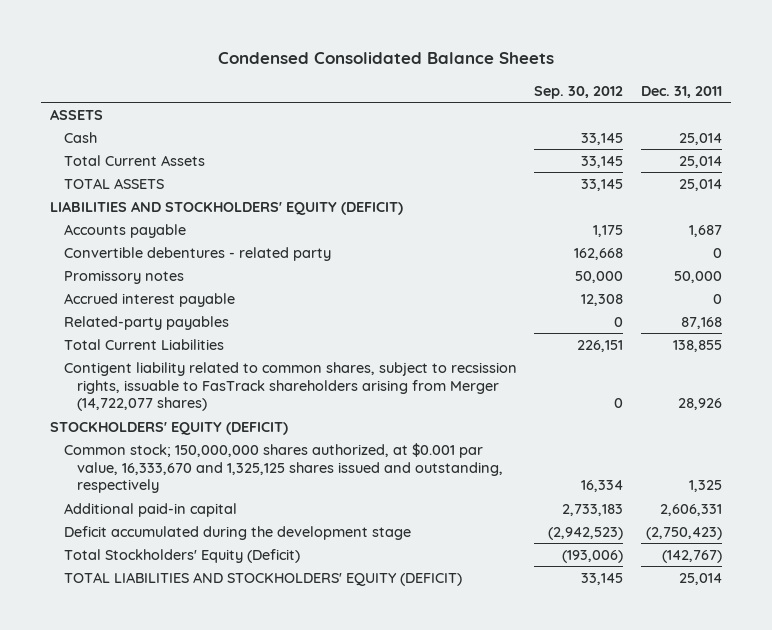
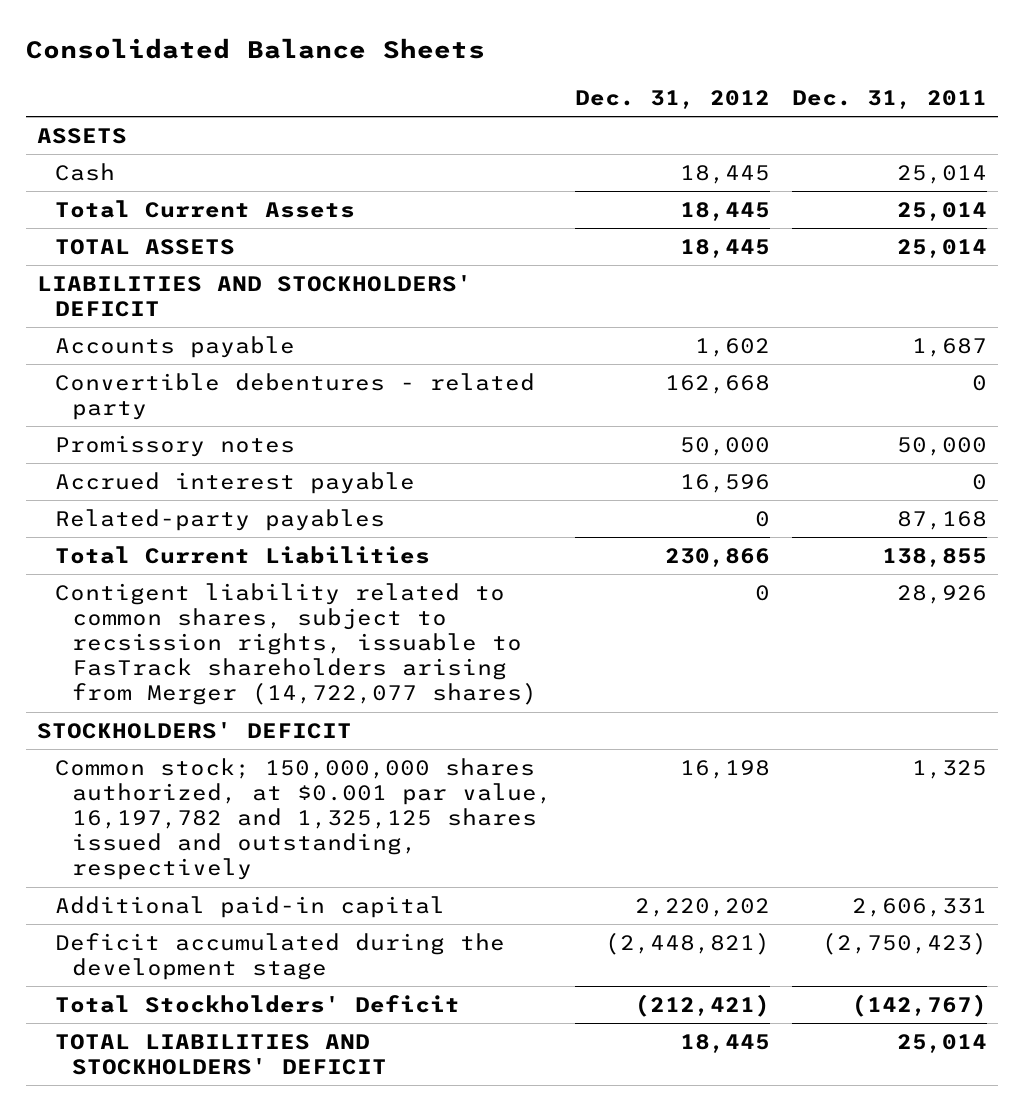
[218,52,555,65] Condensed Consolidated Balance Sheets -> [25,38,485,60] Consolidated Balance Sheets
[534,85,624,99] Sep. 30, 2012 -> none
none -> [574,89,770,109] Dec. 31, 2012
[50,200,404,215] LIABILITIES AND STOCKHOLDERS' EQUITY (DEFICIT) -> [37,274,473,317] LIABILITIES AND STOCKHOLDERS' DEFICIT
[50,421,289,435] STOCKHOLDERS' EQUITY (DEFICIT) -> [37,721,353,739] STOCKHOLDERS' DEFICIT
[63,442,504,494] Common stock; 150,000,000 shares authorized, at $0.001 par value, 16,333,670 and 1,325,125 shares issued and outstanding, respectively -> [54,757,553,881] Common stock; 150,000,000 shares authorized, at $0.001 par value, 16,197,782 and 1,325,125 shares issued and outstanding, respectively
[63,548,300,563] Total Stockholders' Equity (Deficit) -> [54,994,460,1013] Total Stockholders' Deficit
[63,571,462,586] TOTAL LIABILITIES AND STOCKHOLDERS' EQUITY (DEFICIT) -> [54,1033,388,1075] TOTAL LIABILITIES AND STOCKHOLDERS' DEFICIT

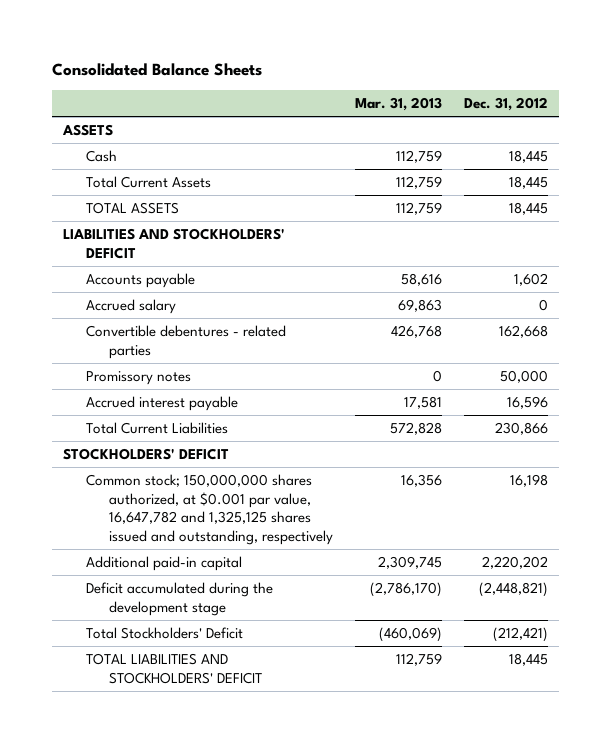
[792,89,988,109] Dec. 31, 2011 -> none
none -> [354,97,442,112] Mar. 31, 2013
none -> [85,298,176,314] Accrued salary
[54,372,535,420] Convertible debentures - related party -> [85,324,286,359] Convertible debentures - related parties
[54,508,385,531] Related-party payables -> none
[54,582,538,706] Contigent liability related to common shares, subject to recsission rights, issuable to FasTrack shareholders arising from Merger (14,722,077 shares) -> none
[54,757,553,881] Common stock; 150,000,000 shares authorized, at $0.001 par value, 16,197,782 and 1,325,125 shares issued and outstanding, respectively -> [85,473,333,545] Common stock; 150,000,000 shares authorized, at $0.001 par value, 16,647,782 and 1,325,125 shares issued and outstanding, respectively

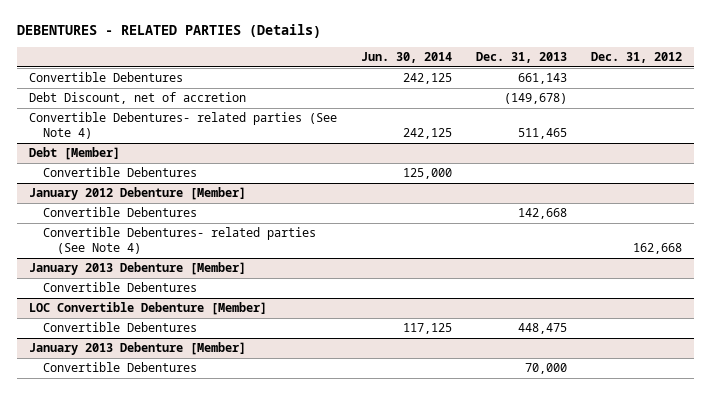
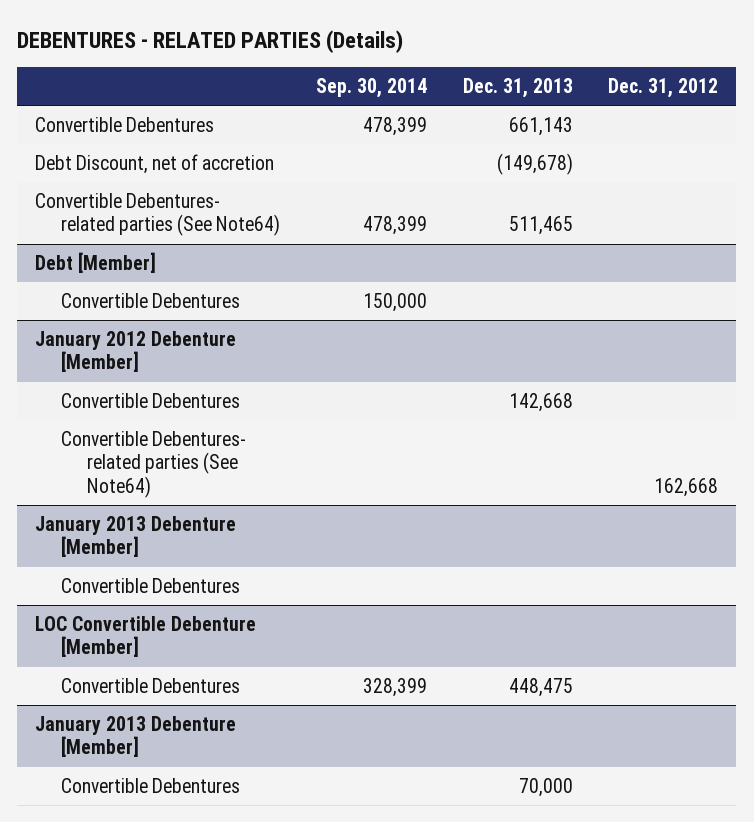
[360,52,452,64] Jun. 30, 2014 -> none
none -> [315,78,427,99] Sep. 30, 2014
[28,112,337,140] Convertible Debentures- related parties (See Note 4) -> [35,193,281,237] Convertible Debentures- related parties (See Note64)
[43,227,317,255] Convertible Debentures- related parties (See Note 4) -> [61,431,247,498] Convertible Debentures- related parties (See Note64)

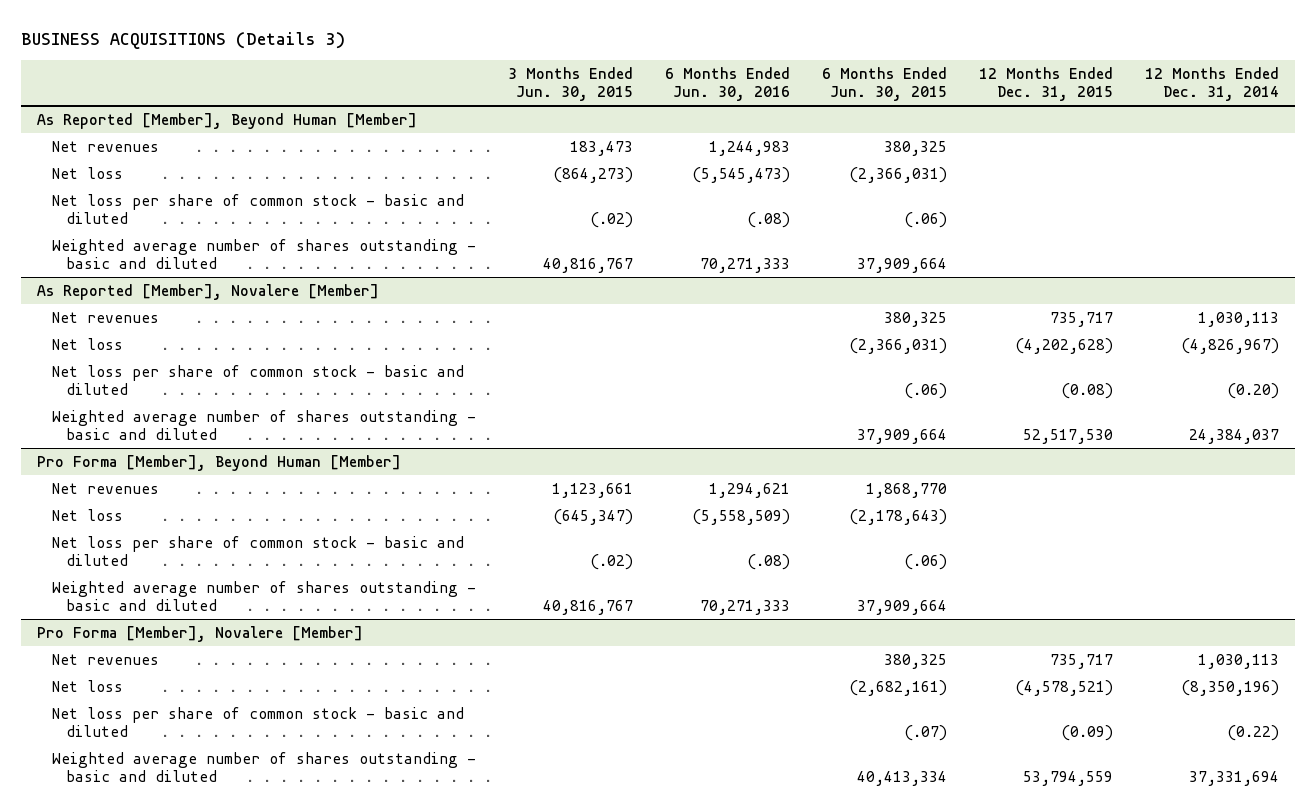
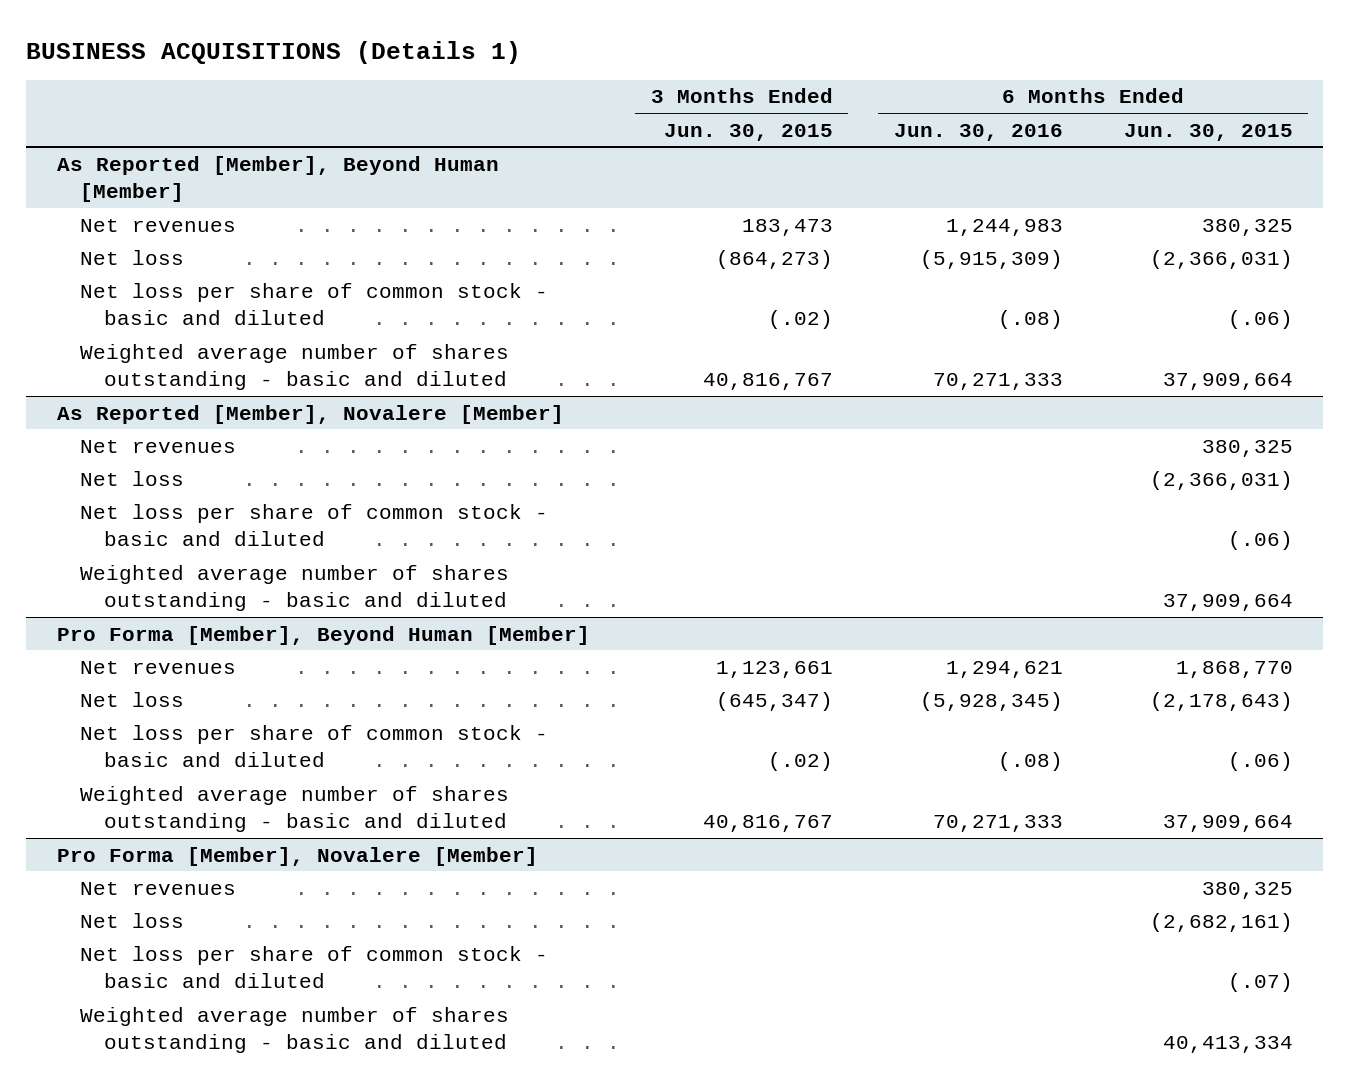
[21,31,346,49] BUSINESS ACQUISITIONS (Details 3) -> [25,40,521,64] BUSINESS ACQUISITIONS (Details 1)
[978,66,1113,102] 12 Months Ended Dec. 31, 2015 -> none
[1144,66,1279,102] 12 Months Ended Dec. 31, 2014 -> none
[691,166,790,183] (5,545,473) -> [919,249,1063,269] (5,915,309)
[691,508,790,525] (5,558,509) -> [919,691,1063,711] (5,928,345)

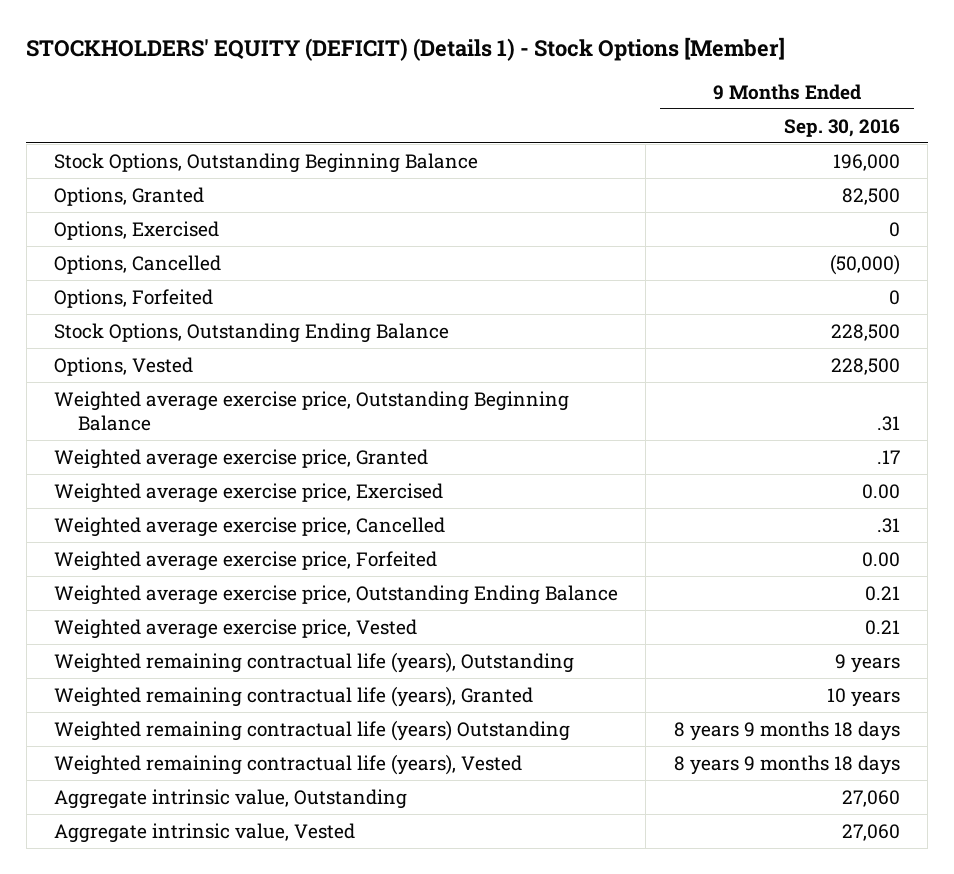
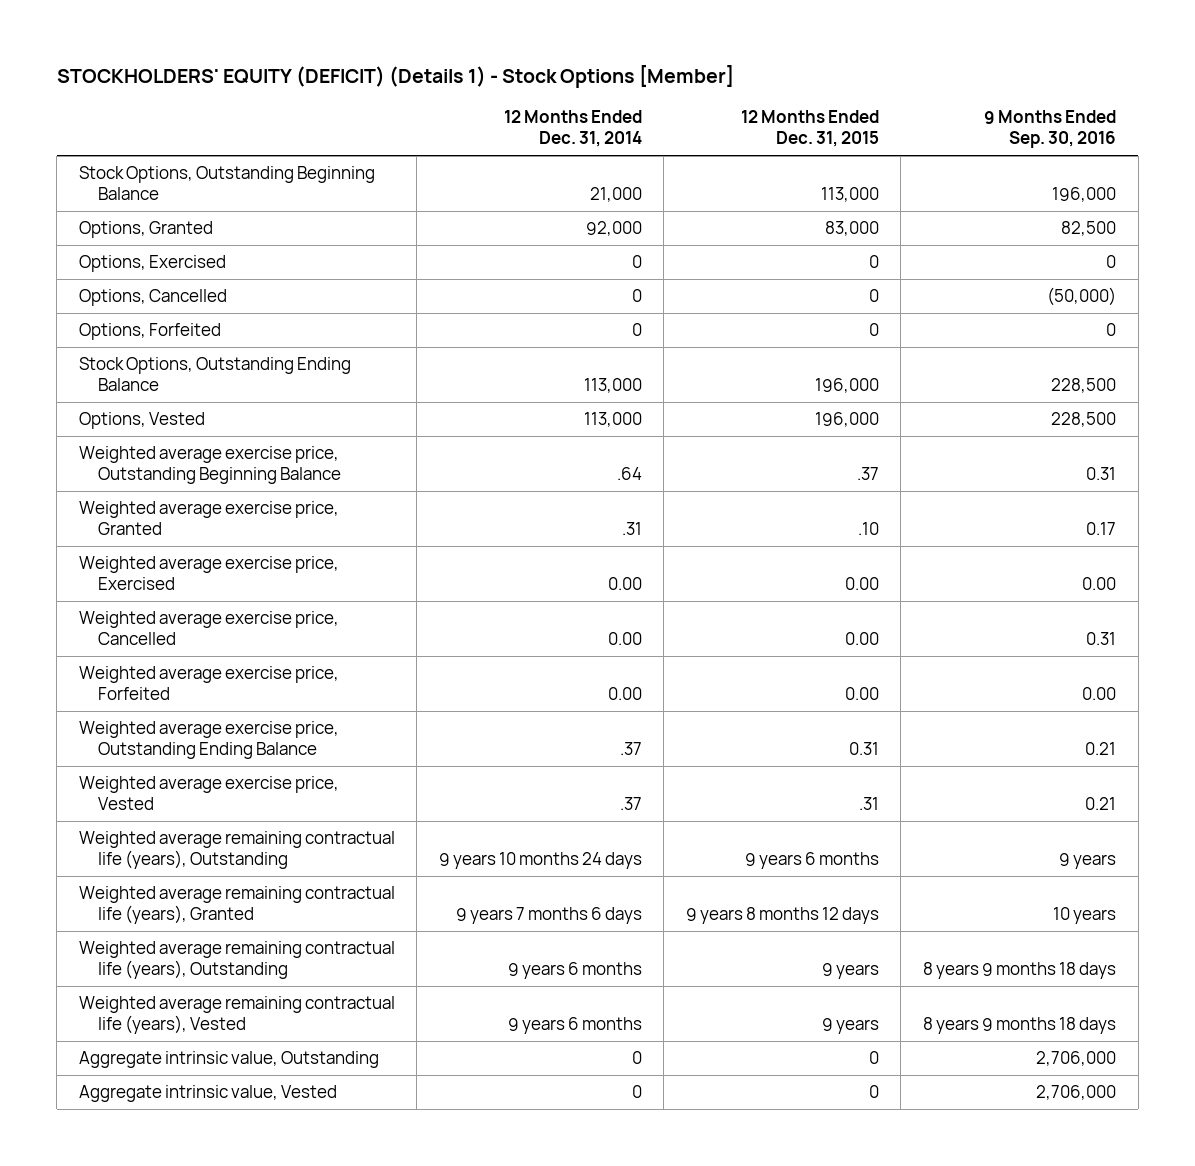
none -> [503,110,642,148] 12 Months Ended Dec. 31, 2014
none -> [740,110,879,148] 12 Months Ended Dec. 31, 2015
[876,416,900,432] .31 -> [1085,467,1116,481] 0.31
[876,449,900,464] .17 -> [1085,522,1116,536] 0.17
[876,517,900,533] .31 -> [1085,632,1116,646] 0.31
[54,651,575,673] Weighted remaining contractual life (years), Outstanding -> [78,831,395,870] Weighted average remaining contractual life (years), Outstanding
[54,685,534,707] Weighted remaining contractual life (years), Granted -> [78,886,395,925] Weighted average remaining contractual life (years), Granted
[54,719,571,741] Weighted remaining contractual life (years) Outstanding -> [78,941,395,980] Weighted average remaining contractual life (years), Outstanding
[54,753,523,775] Weighted remaining contractual life (years), Vested -> [78,996,395,1035] Weighted average remaining contractual life (years), Vested
[841,789,900,807] 27,060 -> [1035,1051,1116,1067] 2,706,000
[841,823,900,841] 27,060 -> [1035,1085,1116,1101] 2,706,000

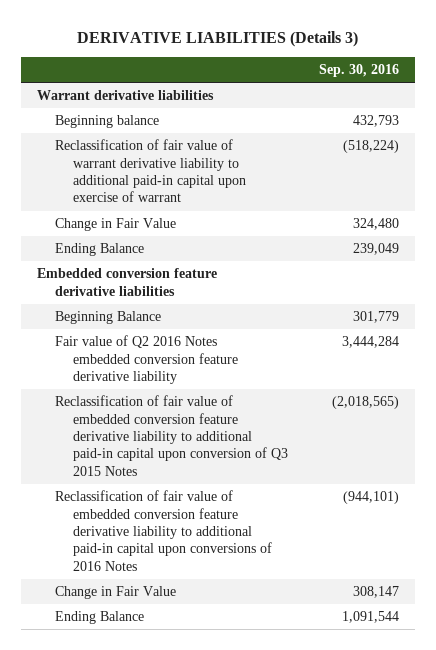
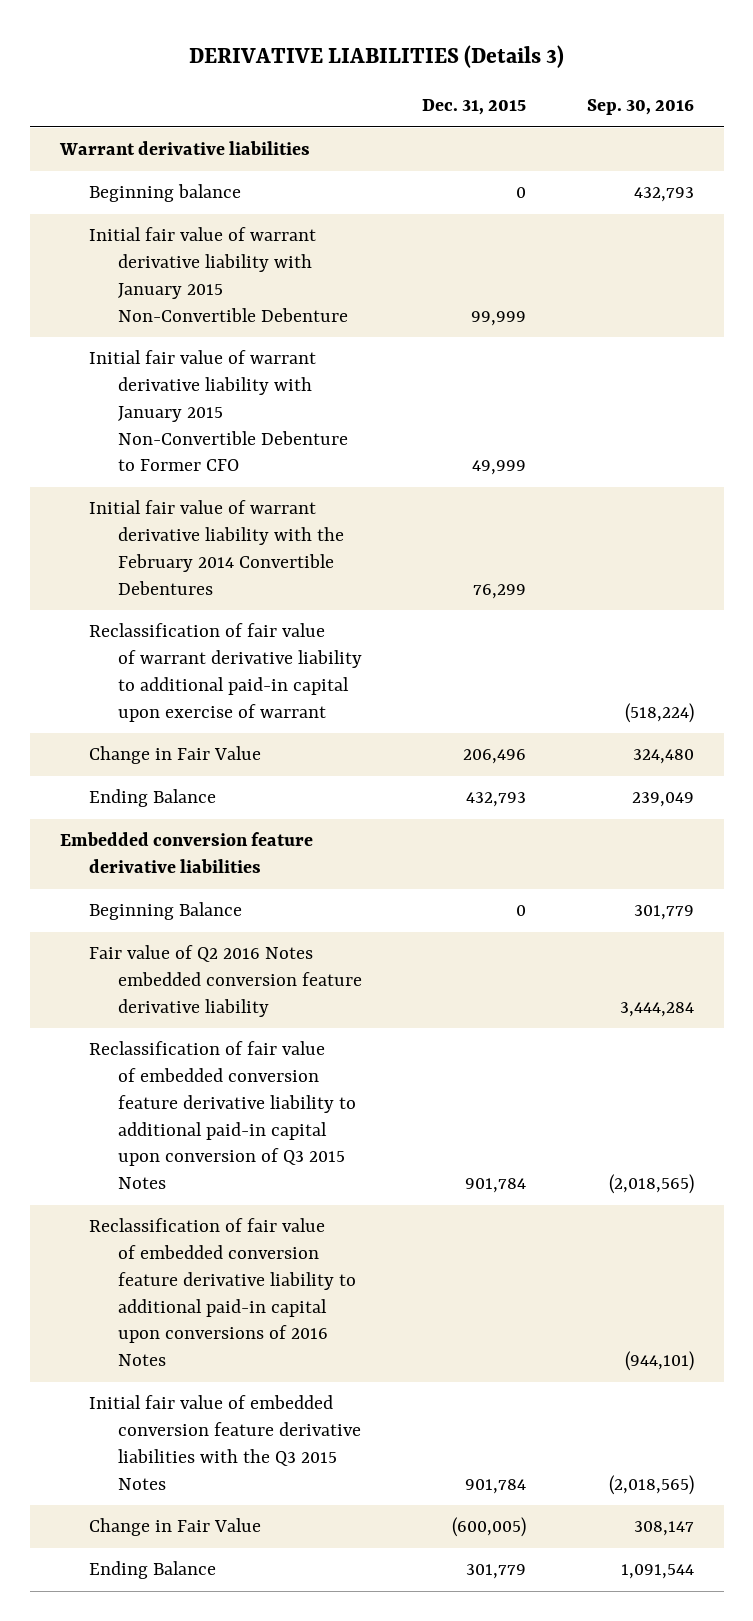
none -> [422,99,527,116] Dec. 31, 2015
none -> [88,227,349,322] Initial fair value of warrant derivative liability with January 2015 Non-Convertible Debenture
none -> [88,350,349,472] Initial fair value of warrant derivative liability with January 2015 Non-Convertible Debenture to Former CFO
none -> [88,500,345,595] Initial fair value of warrant derivative liability with the February 2014 Convertible Debentures
none -> [88,1395,362,1490] Initial fair value of embedded conversion feature derivative liabilities with the Q3 2015 Notes

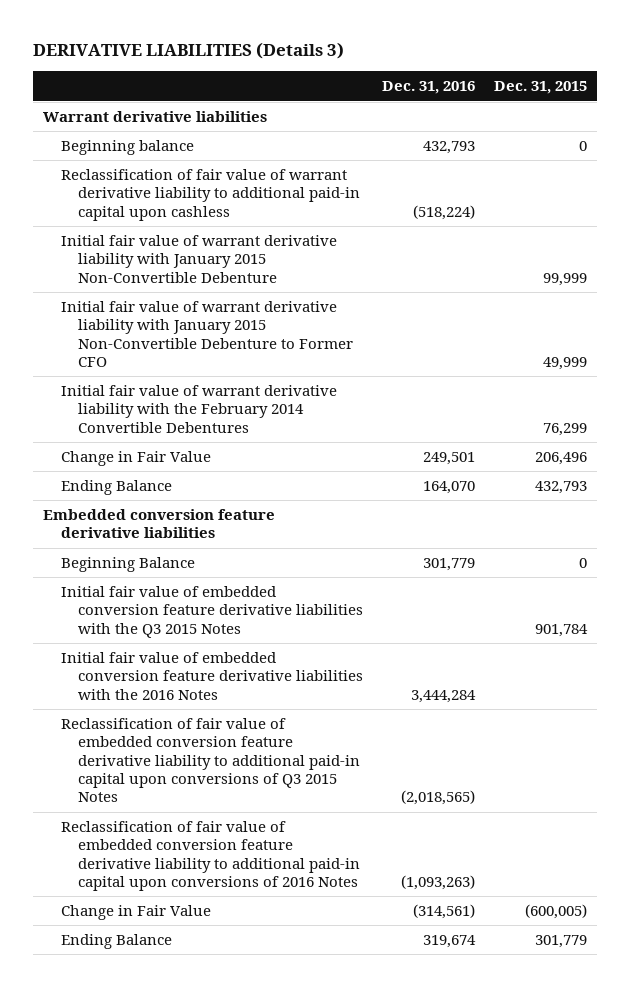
[586,99,694,116] Sep. 30, 2016 -> none
none -> [382,81,476,95] Dec. 31, 2016
none -> [60,169,361,221] Reclassification of fair value of warrant derivative liability to additional paid-in capital upon cashless
[88,623,363,722] Reclassification of fair value of warrant derivative liability to additional paid-in capital upon exercise of warrant -> none
[88,945,363,1017] Fair value of Q2 2016 Notes embedded conversion feature derivative liability -> none
[88,1041,357,1190] Reclassification of fair value of embedded conversion feature derivative liability to additional paid-in capital upon conversion of Q3 2015 Notes -> none
none -> [60,652,364,700] Initial fair value of embedded conversion feature derivative liabilities with the 2016 Notes
none -> [60,718,361,803] Reclassification of fair value of embedded conversion feature derivative liability to additional paid-in capital upon conversions of Q3 2015 Notes
[88,1218,357,1367] Reclassification of fair value of embedded conversion feature derivative liability to additional paid-in capital upon conversions of 2016 Notes -> [60,821,361,891] Reclassification of fair value of embedded conversion feature derivative liability to additional paid-in capital upon conversions of 2016 Notes

